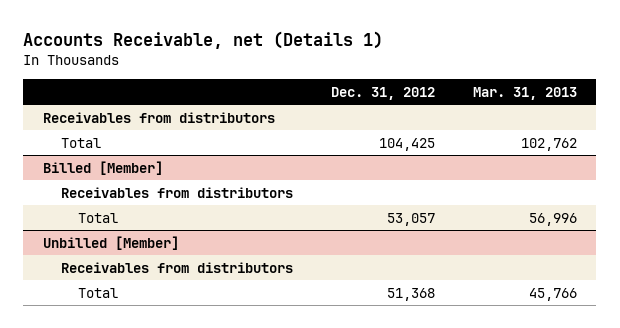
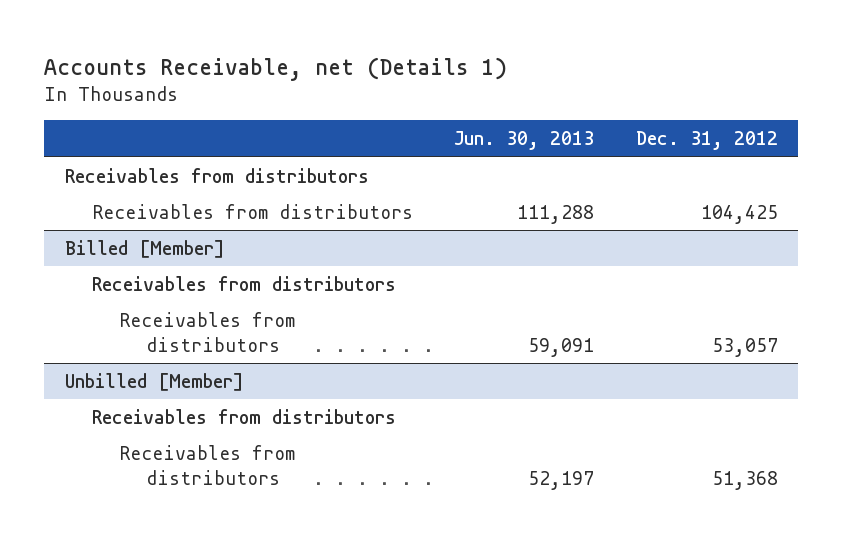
[473,86,578,100] Mar. 31, 2013 -> none
none -> [454,131,595,151] Jun. 30, 2013
[60,137,101,148] Total -> [91,203,413,219] Receivables from distributors
[78,212,119,223] Total -> [118,311,295,352] Receivables from distributors
[78,287,119,298] Total -> [118,444,295,485] Receivables from distributors

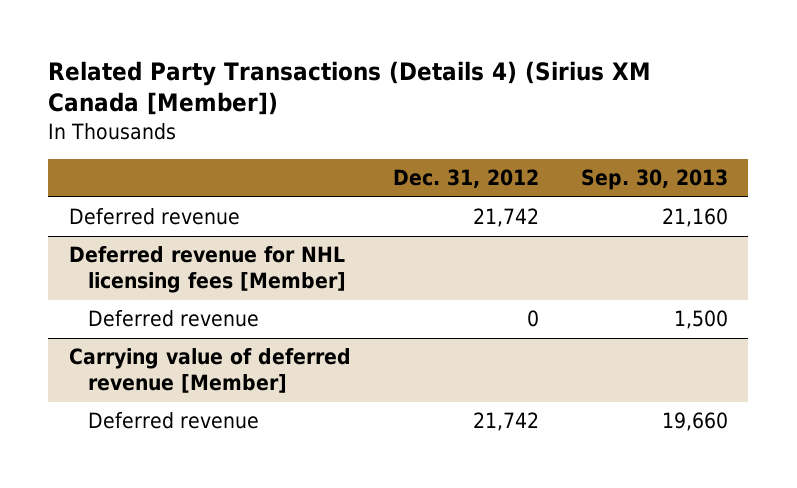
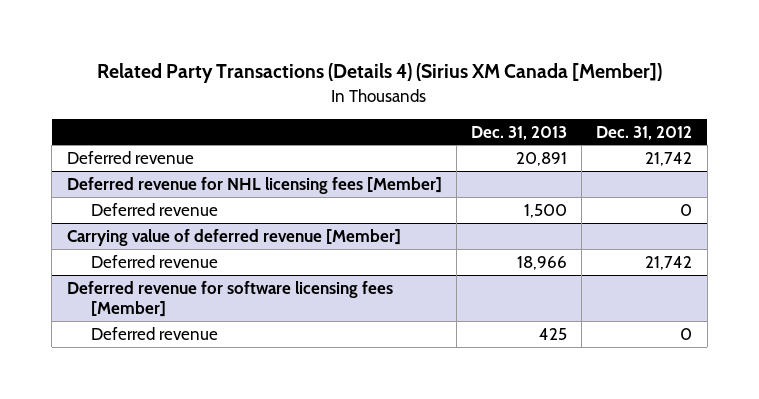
[580,169,728,191] Sep. 30, 2013 -> none
none -> [470,125,567,140] Dec. 31, 2013
none -> [66,280,393,318] Deferred revenue for software licensing fees [Member]
none -> [90,326,218,340] Deferred revenue

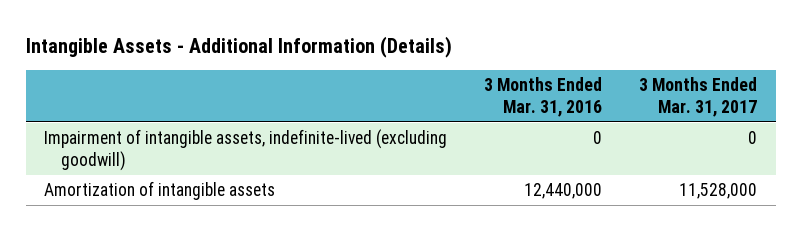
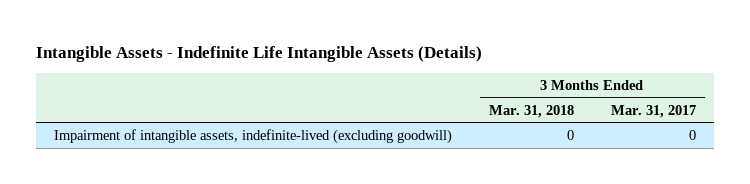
[25,35,452,58] Intangible Assets - Additional Information (Details) -> [35,46,482,63] Intangible Assets - Indefinite Life Intangible Assets (Details)
[484,77,603,117] 3 Months Ended Mar. 31, 2016 -> none
none -> [488,104,574,118] Mar. 31, 2018
[44,181,276,201] Amortization of intangible assets -> none

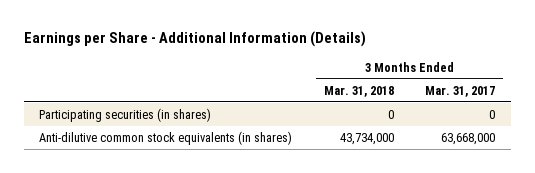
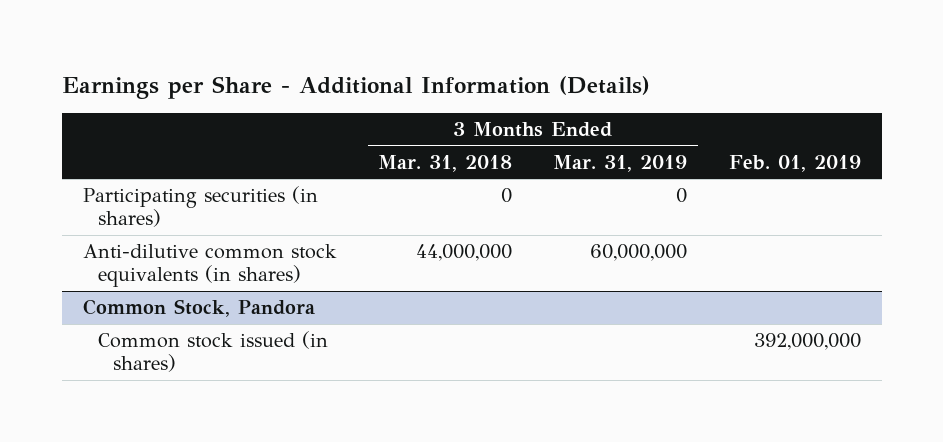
[425,85,496,97] Mar. 31, 2017 -> none
none -> [553,154,688,172] Mar. 31, 2019
none -> [728,154,861,172] Feb. 01, 2019
[339,132,394,145] 43,734,000 -> [415,244,512,262] 44,000,000
none -> [82,299,315,318] Common Stock, Pandora
none -> [97,331,328,373] Common stock issued (in shares)

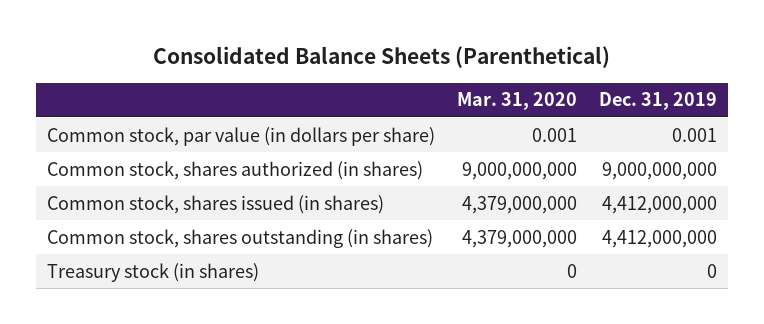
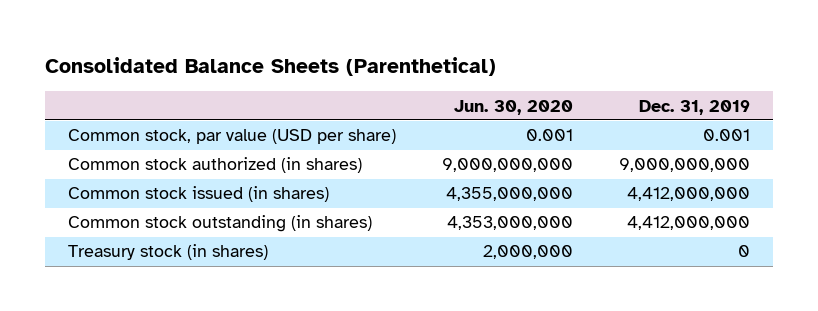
[456,92,577,111] Mar. 31, 2020 -> none
none -> [454,99,574,115] Jun. 30, 2020
[47,126,436,146] Common stock, par value (in dollars per share) -> [68,129,397,145] Common stock, par value (USD per share)
[47,160,424,180] Common stock, shares authorized (in shares) -> [68,157,363,174] Common stock authorized (in shares)
[47,194,385,214] Common stock, shares issued (in shares) -> [68,186,330,203] Common stock issued (in shares)
[47,228,434,248] Common stock, shares outstanding (in shares) -> [68,215,373,233] Common stock outstanding (in shares)

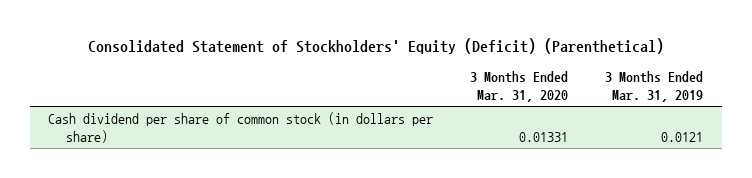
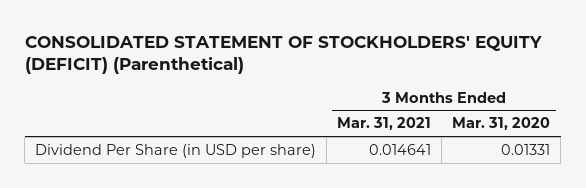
[87,38,664,55] Consolidated Statement of Stockholders' Equity (Deficit) (Parenthetical) -> [24,35,542,75] CONSOLIDATED STATEMENT OF STOCKHOLDERS' EQUITY (DEFICIT) (Parenthetical)
[605,71,704,102] 3 Months Ended Mar. 31, 2019 -> none
none -> [337,117,432,131] Mar. 31, 2021
[48,112,434,143] Cash dividend per share of common stock (in dollars per share) -> [35,143,317,158] Dividend Per Share (in USD per share)

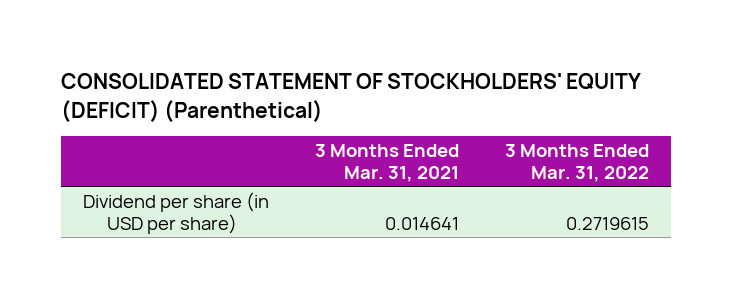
[452,117,551,131] Mar. 31, 2020 -> none
none -> [504,144,649,183] 3 Months Ended Mar. 31, 2022
[35,143,317,158] Dividend Per Share (in USD per share) -> [83,191,270,234] Dividend per share (in USD per share)

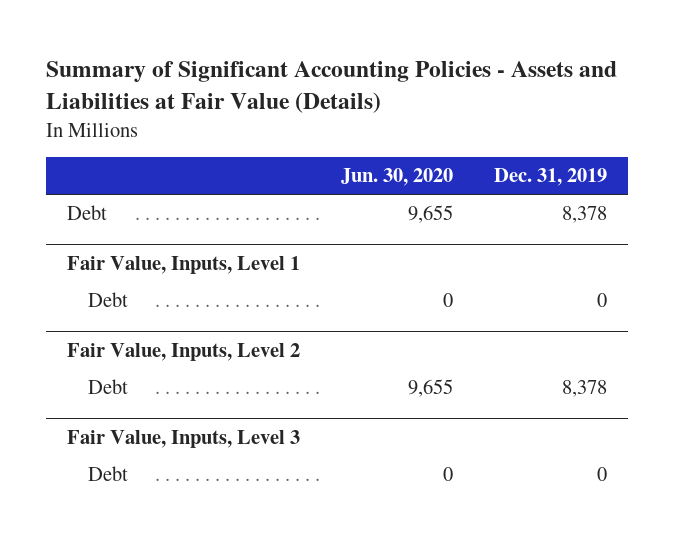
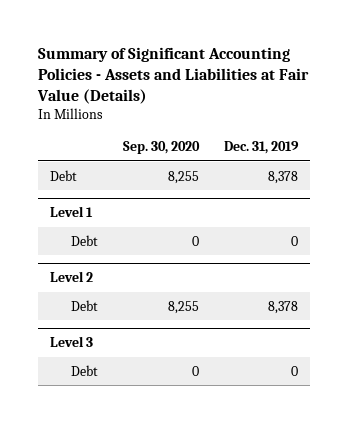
[340,168,453,187] Jun. 30, 2020 -> none
none -> [123,141,201,155] Sep. 30, 2020
[66,256,300,275] Fair Value, Inputs, Level 1 -> [50,206,94,218] Level 1
[66,343,300,362] Fair Value, Inputs, Level 2 -> [50,271,94,283] Level 2
[66,430,300,449] Fair Value, Inputs, Level 3 -> [50,336,94,348] Level 3

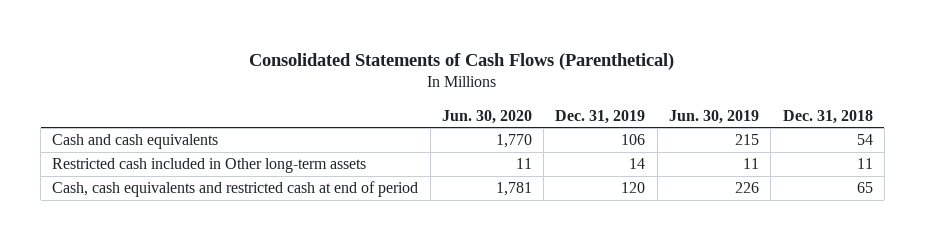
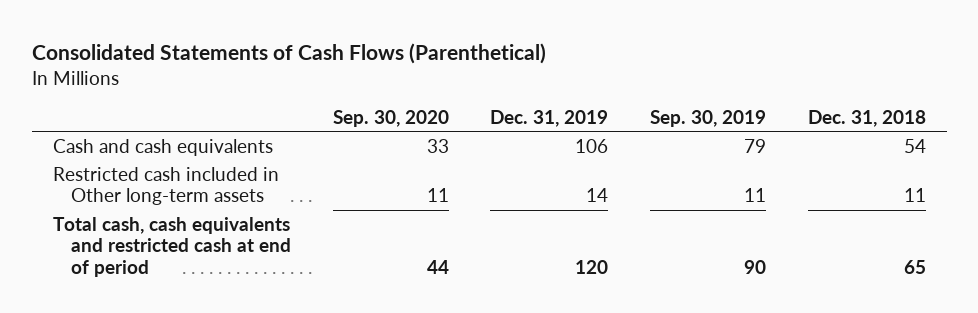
[441,109,532,124] Jun. 30, 2020 -> none
[669,109,760,124] Jun. 30, 2019 -> none
none -> [332,109,449,127] Sep. 30, 2020
none -> [650,109,767,127] Sep. 30, 2019
[52,181,419,198] Cash, cash equivalents and restricted cash at end of period -> [52,216,292,277] Total cash, cash equivalents and restricted cash at end of period

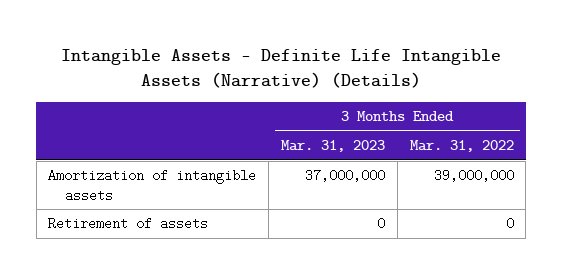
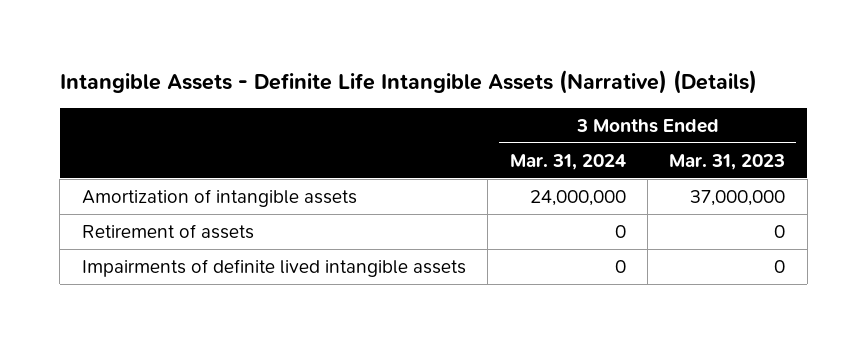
[409,140,514,153] Mar. 31, 2022 -> none
none -> [509,153,626,170] Mar. 31, 2024
none -> [81,258,466,277] Impairments of definite lived intangible assets

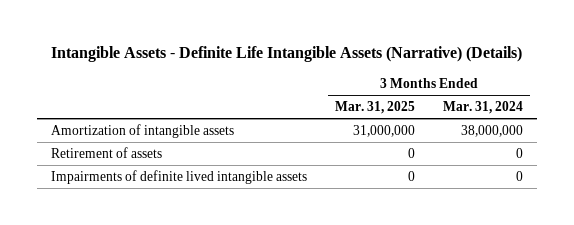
[669,153,786,170] Mar. 31, 2023 -> none
none -> [335,101,416,115] Mar. 31, 2025
[529,189,626,206] 24,000,000 -> [461,125,524,138] 38,000,000

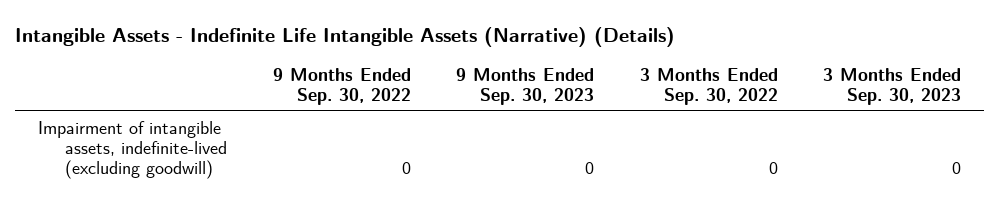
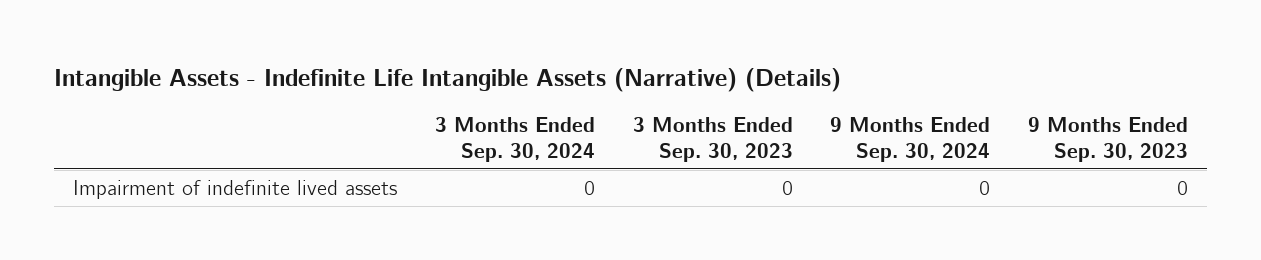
[272,67,411,106] 9 Months Ended Sep. 30, 2022 -> none
[639,67,778,106] 3 Months Ended Sep. 30, 2022 -> none
none -> [434,116,595,162] 3 Months Ended Sep. 30, 2024
none -> [830,116,991,162] 9 Months Ended Sep. 30, 2024
[37,120,227,179] Impairment of intangible assets, indefinite-lived (excluding goodwill) -> [73,180,398,200] Impairment of indefinite lived assets

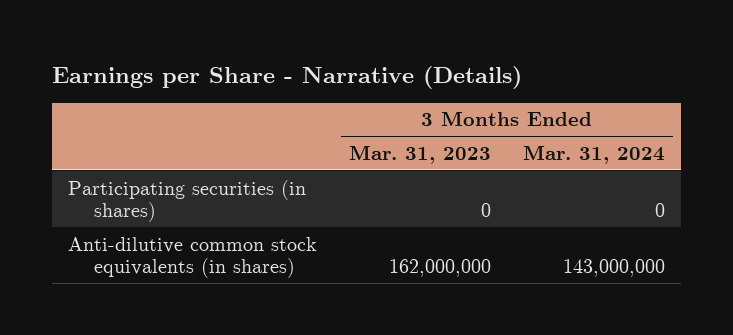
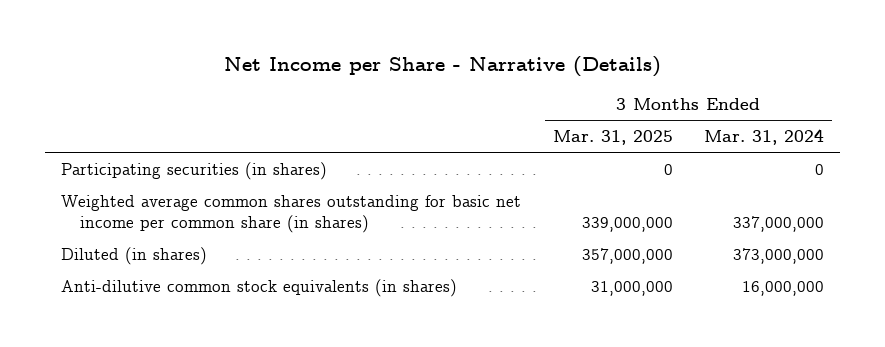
[52,65,523,89] Earnings per Share - Narrative (Details) -> [223,56,661,78] Net Income per Share - Narrative (Details)
[349,145,492,165] Mar. 31, 2023 -> none
none -> [552,130,673,146] Mar. 31, 2025
none -> [60,194,521,233] Weighted average common shares outstanding for basic net income per common share (in shares)
none -> [60,246,207,265] Diluted (in shares)
[563,259,666,278] 143,000,000 -> [742,280,825,296] 16,000,000

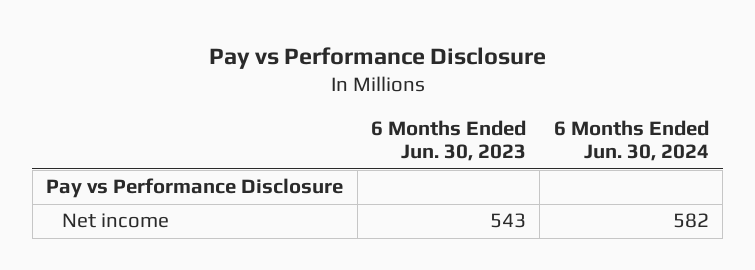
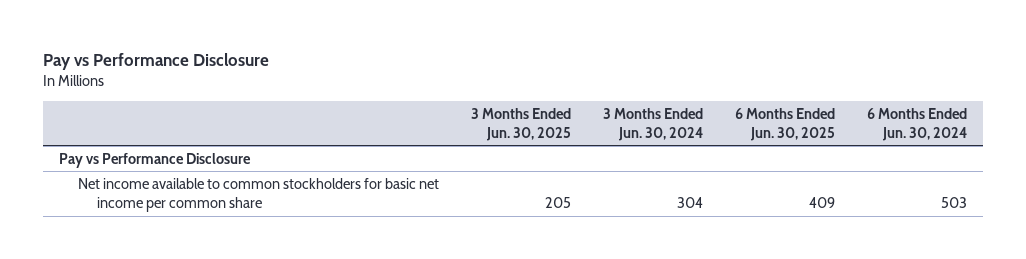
[371,120,527,162] 6 Months Ended Jun. 30, 2023 -> none
none -> [470,107,571,141] 3 Months Ended Jun. 30, 2025
none -> [602,107,703,141] 3 Months Ended Jun. 30, 2024
none -> [734,107,835,141] 6 Months Ended Jun. 30, 2025
[61,213,169,229] Net income -> [77,177,439,213] Net income available to common stockholders for basic net income per common share
[672,213,709,229] 582 -> [940,197,967,209] 503

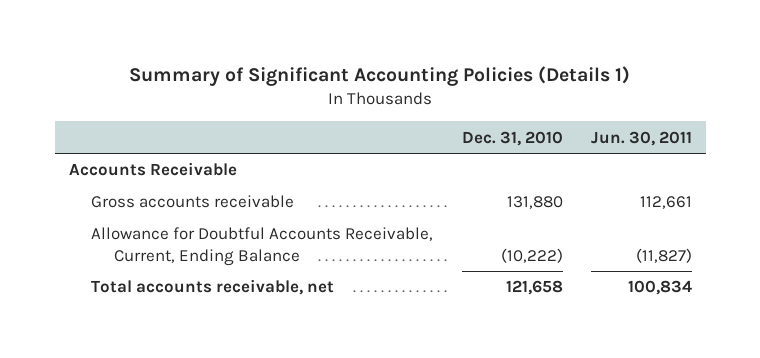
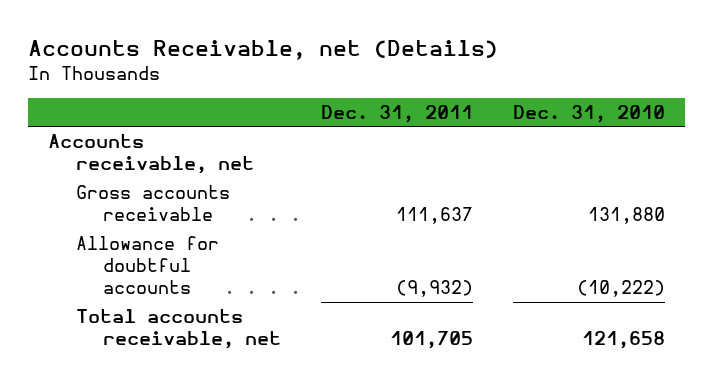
[129,66,631,87] Summary of Significant Accounting Policies (Details 1) -> [27,39,498,60] Accounts Receivable, net (Details)
[590,130,692,146] Jun. 30, 2011 -> none
none -> [321,104,474,123] Dec. 31, 2011
[68,162,237,177] Accounts Receivable -> [47,134,254,175] Accounts receivable, net
[91,227,434,266] Allowance for Doubtful Accounts Receivable, Current, Ending Balance -> [75,236,219,295] Allowance for doubtful accounts

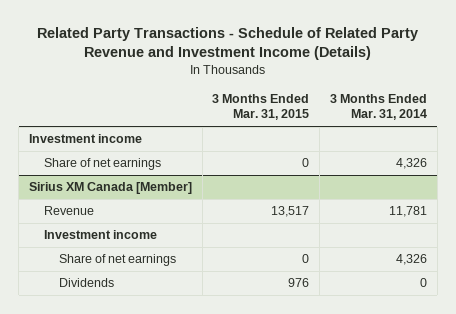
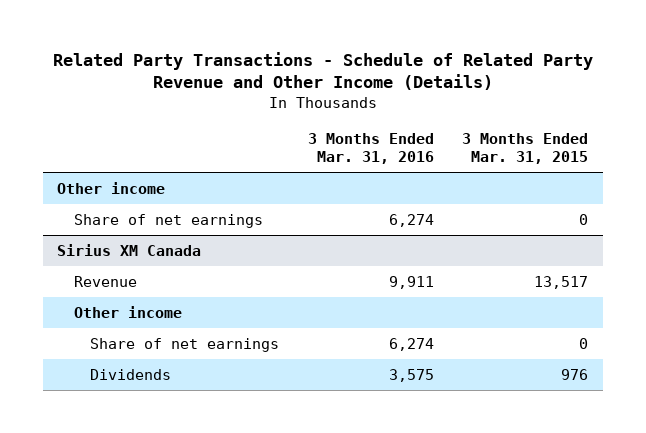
[36,26,418,61] Related Party Transactions - Schedule of Related Party Revenue and Investment Income (Details) -> [52,51,593,91] Related Party Transactions - Schedule of Related Party Revenue and Other Income (Details)
[330,93,428,121] 3 Months Ended Mar. 31, 2014 -> none
none -> [307,132,434,165] 3 Months Ended Mar. 31, 2016
[28,134,142,144] Investment income -> none
none -> [57,181,166,194] Other income
[28,182,192,195] Sirius XM Canada [Member] -> [57,243,202,256] Sirius XM Canada
[43,230,157,240] Investment income -> none
none -> [73,305,182,318] Other income

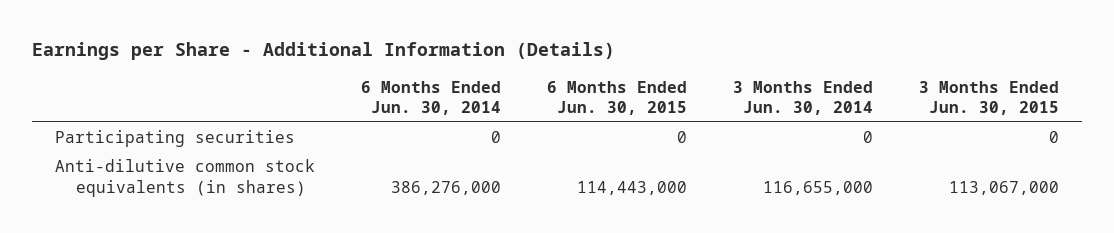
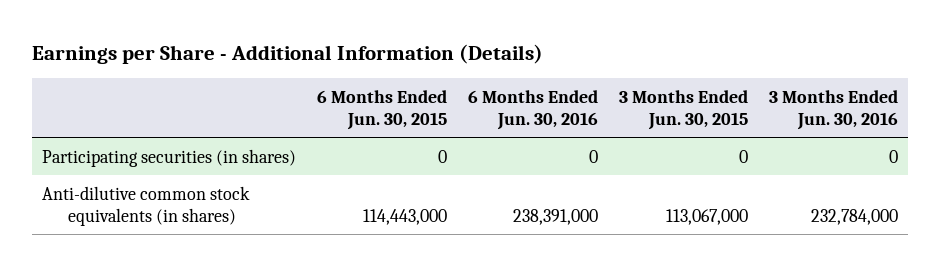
[360,80,501,115] 6 Months Ended Jun. 30, 2014 -> none
[733,80,874,115] 3 Months Ended Jun. 30, 2014 -> none
none -> [468,89,599,131] 6 Months Ended Jun. 30, 2016
none -> [768,89,898,131] 3 Months Ended Jun. 30, 2016
[54,130,295,148] Participating securities -> [42,148,297,167] Participating securities (in shares)

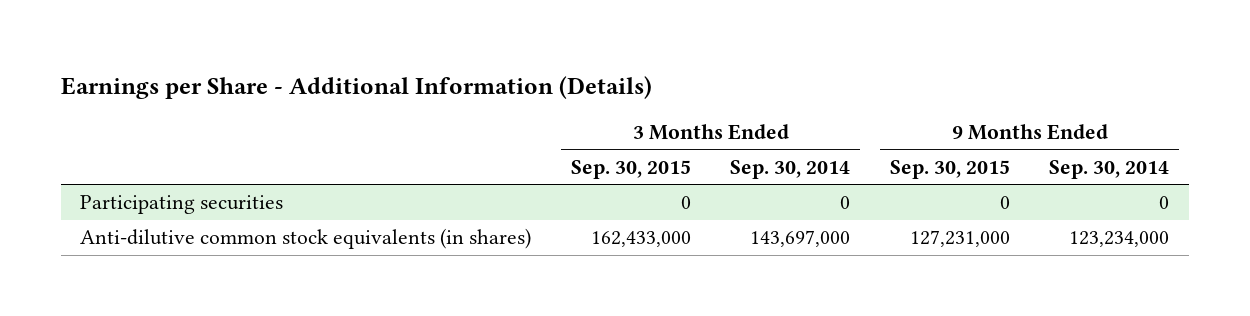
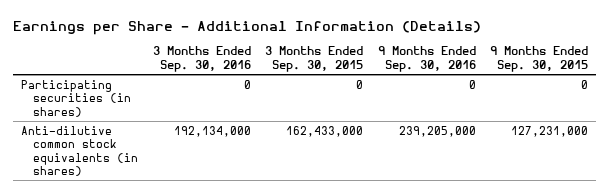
[730,159,851,179] Sep. 30, 2014 -> none
[1049,159,1170,179] Sep. 30, 2014 -> none
none -> [152,46,251,72] 3 Months Ended Sep. 30, 2016
none -> [377,46,476,72] 9 Months Ended Sep. 30, 2016
[80,195,284,215] Participating securities -> [20,79,131,117] Participating securities (in shares)

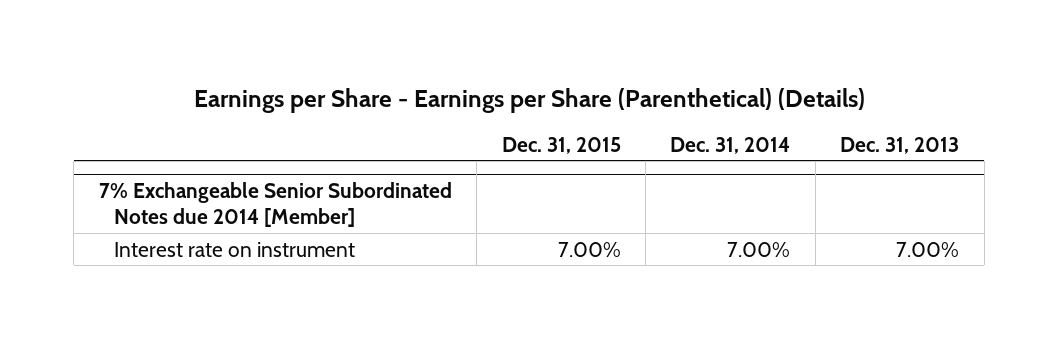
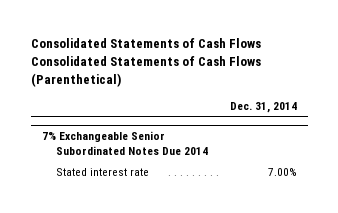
[194,87,866,113] Earnings per Share - Earnings per Share (Parenthetical) (Details) -> [30,38,261,87] Consolidated Statements of Cash Flows Consolidated Statements of Cash Flows (Parenthetical)
[501,136,621,154] Dec. 31, 2015 -> none
[840,136,960,154] Dec. 31, 2013 -> none
[98,181,452,228] 7% Exchangeable Senior Subordinated Notes due 2014 [Member] -> [41,131,208,155] 7% Exchangeable Senior Subordinated Notes Due 2014
[114,241,356,257] Interest rate on instrument -> [55,167,149,176] Stated interest rate

